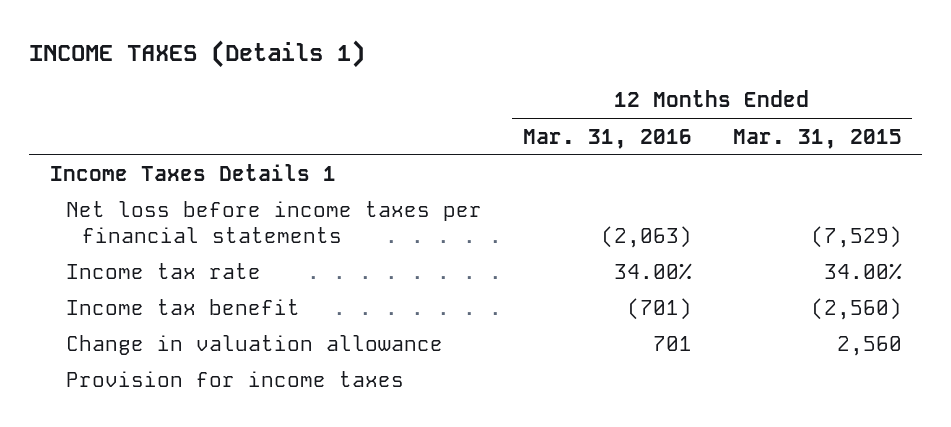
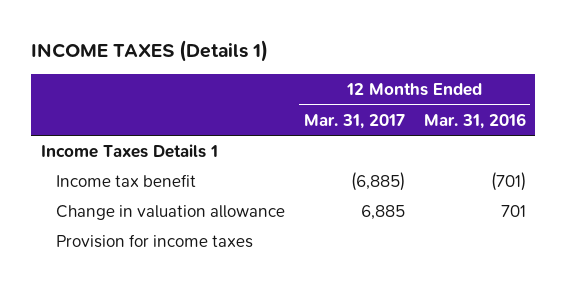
[732,128,902,149] Mar. 31, 2015 -> none
none -> [303,113,405,129] Mar. 31, 2017
[65,201,482,243] Net loss before income taxes per financial statements -> none
[65,263,261,280] Income tax rate -> none

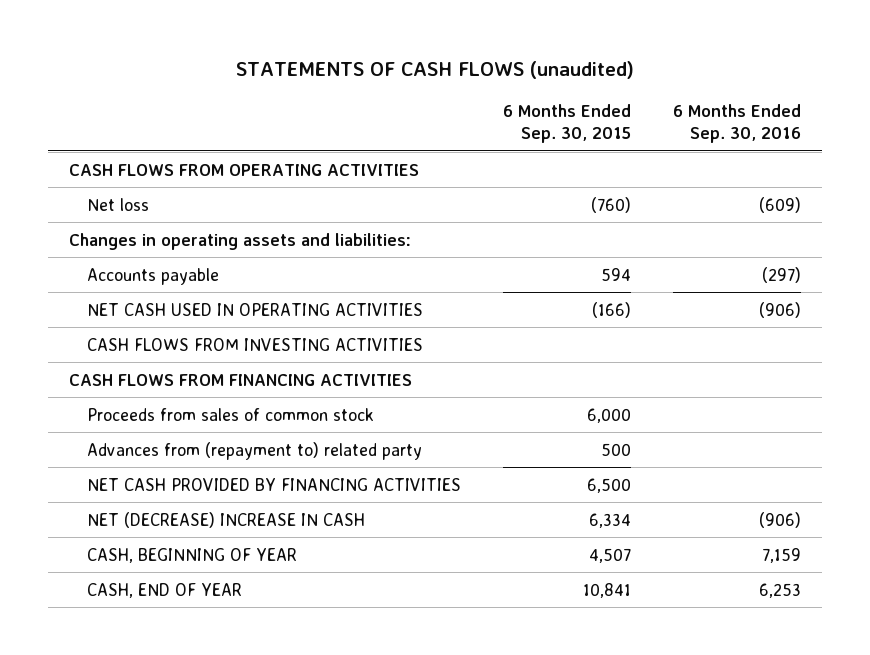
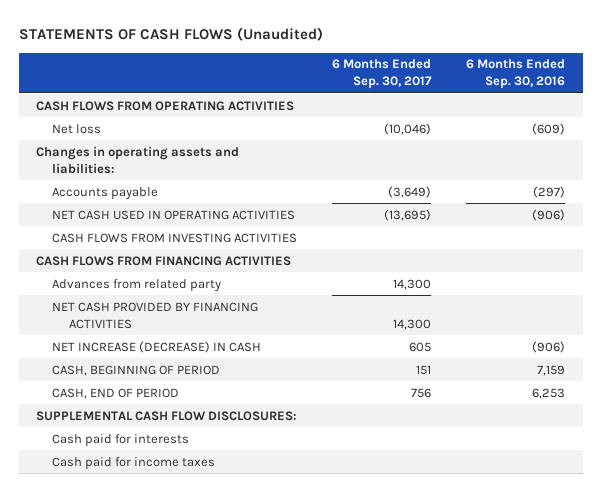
[236,60,635,79] STATEMENTS OF CASH FLOWS (unaudited) -> [18,27,323,42] STATEMENTS OF CASH FLOWS (Unaudited)
[502,103,631,144] 6 Months Ended Sep. 30, 2015 -> none
none -> [332,59,433,90] 6 Months Ended Sep. 30, 2017
[86,407,374,421] Proceeds from sales of common stock -> none
[86,441,422,460] Advances from (repayment to) related party -> [52,278,222,292] Advances from related party
[86,511,365,528] NET (DECREASE) INCREASE IN CASH -> [52,340,262,353] NET INCREASE (DECREASE) IN CASH
[86,547,297,563] CASH, BEGINNING OF YEAR -> [52,364,221,376] CASH, BEGINNING OF PERIOD
[86,582,242,598] CASH, END OF YEAR -> [52,387,180,399] CASH, END OF PERIOD
none -> [36,410,298,421] SUPPLEMENTAL CASH FLOW DISCLOSURES:
none -> [52,433,190,447] Cash paid for interests
none -> [52,456,216,470] Cash paid for income taxes

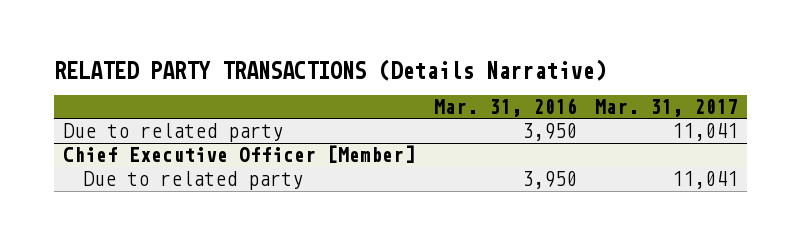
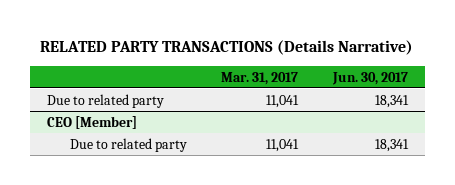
[433,97,577,117] Mar. 31, 2016 -> none
none -> [331,71,408,85] Jun. 30, 2017
[63,145,416,164] Chief Executive Officer [Member] -> [47,115,138,129] CEO [Member]

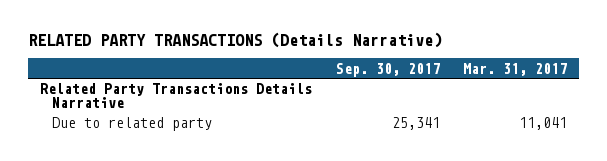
[331,71,408,85] Jun. 30, 2017 -> none
none -> [335,62,440,77] Sep. 30, 2017
[47,93,165,108] Due to related party -> none
[47,115,138,129] CEO [Member] -> none
none -> [39,83,312,109] Related Party Transactions Details Narrative

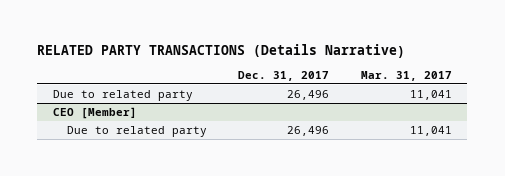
[335,62,440,77] Sep. 30, 2017 -> none
none -> [238,70,330,81] Dec. 31, 2017
[39,83,312,109] Related Party Transactions Details Narrative -> none
none -> [52,106,137,119] CEO [Member]
none -> [67,125,208,137] Due to related party

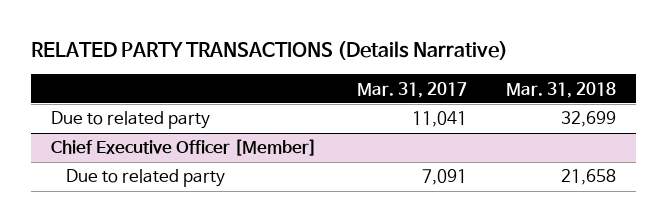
[238,70,330,81] Dec. 31, 2017 -> none
none -> [506,81,617,98] Mar. 31, 2018
[52,106,137,119] CEO [Member] -> [51,139,318,157] Chief Executive Officer [Member]
[409,125,452,136] 11,041 -> [421,169,467,186] 7,091

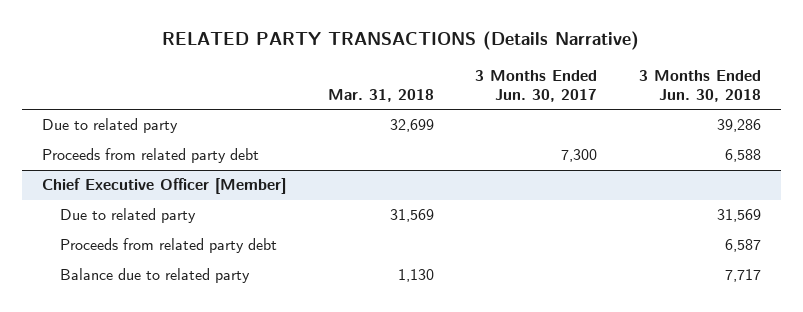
[356,81,467,98] Mar. 31, 2017 -> none
none -> [475,69,598,102] 3 Months Ended Jun. 30, 2017
none -> [638,69,761,102] 3 Months Ended Jun. 30, 2018
none -> [42,148,260,164] Proceeds from related party debt
[561,169,617,186] 21,658 -> [389,209,434,223] 31,569
none -> [59,238,277,254] Proceeds from related party debt
none -> [59,268,250,284] Balance due to related party

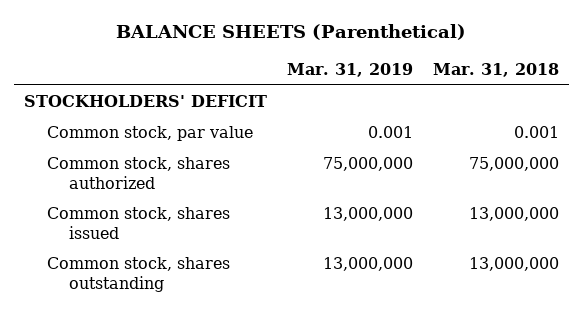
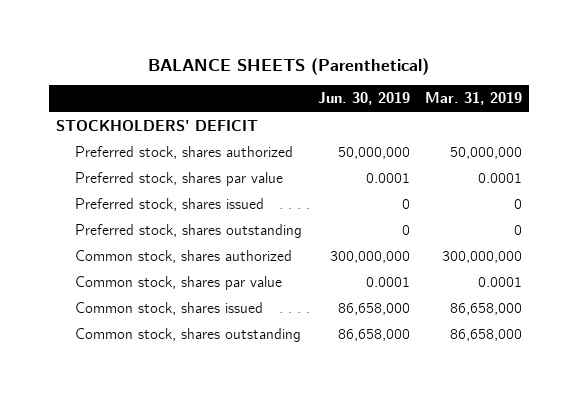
[432,63,559,78] Mar. 31, 2018 -> none
none -> [317,92,410,106] Jun. 30, 2019
none -> [75,146,294,160] Preferred stock, shares authorized
[46,126,253,142] Common stock, par value -> [75,172,284,187] Preferred stock, shares par value
[367,126,413,139] 0.001 -> [477,173,522,184] 0.0001
none -> [75,198,265,212] Preferred stock, shares issued
none -> [75,224,303,239] Preferred stock, shares outstanding
[322,157,413,172] 75,000,000 -> [441,251,522,264] 300,000,000
none -> [75,276,283,291] Common stock, shares par value
[322,207,413,222] 13,000,000 -> [449,303,522,316] 86,658,000
[322,257,413,272] 13,000,000 -> [449,329,522,342] 86,658,000

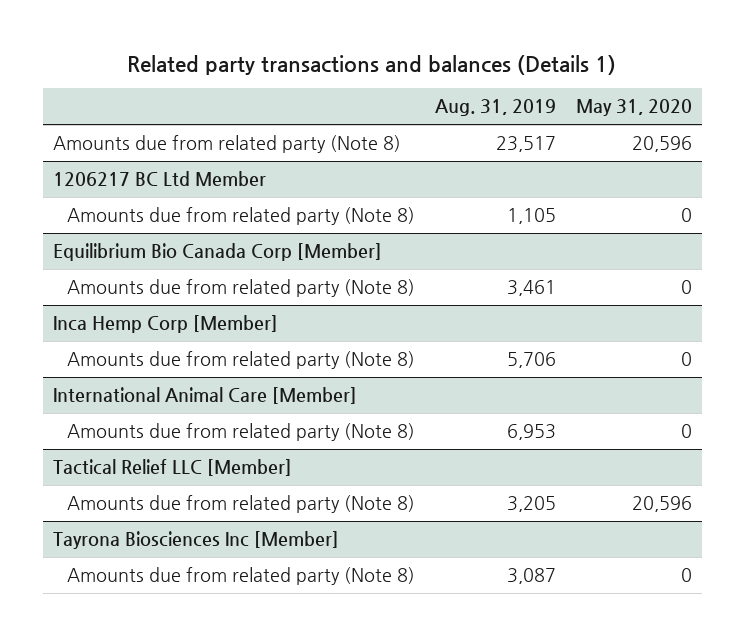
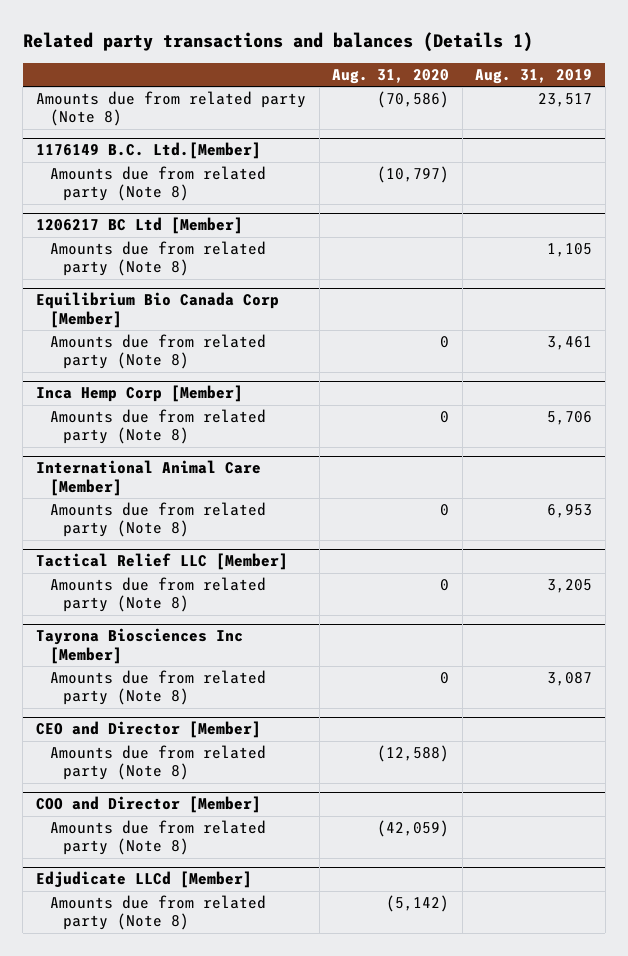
[575,99,692,117] May 31, 2020 -> none
none -> [332,69,450,85] Aug. 31, 2020
none -> [36,142,262,160] 1176149 B.C. Ltd.[Member]
none -> [49,166,266,202] Amounts due from related party (Note 8)
[53,171,267,187] 1206217 BC Ltd Member -> [36,217,244,235] 1206217 BC Ltd [Member]
none -> [36,721,262,739] CEO and Director [Member]
none -> [49,745,266,781] Amounts due from related party (Note 8)
none -> [36,796,262,814] COO and Director [Member]
none -> [49,820,266,856] Amounts due from related party (Note 8)
none -> [36,871,253,889] Edjudicate LLCd [Member]
none -> [49,895,266,931] Amounts due from related party (Note 8)

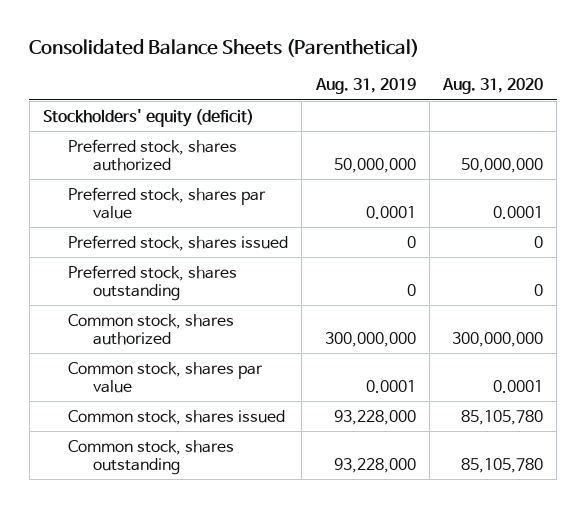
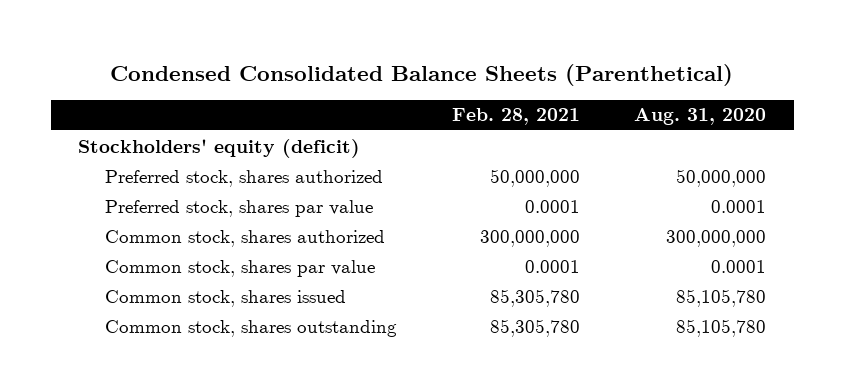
[29,38,420,57] Consolidated Balance Sheets (Parenthetical) -> [110,63,734,86] Condensed Consolidated Balance Sheets (Parenthetical)
[314,78,416,95] Aug. 31, 2019 -> none
none -> [451,108,580,126] Feb. 28, 2021
[68,234,289,251] Preferred stock, shares issued -> none
[68,264,238,302] Preferred stock, shares outstanding -> none

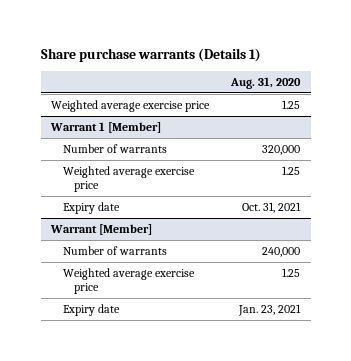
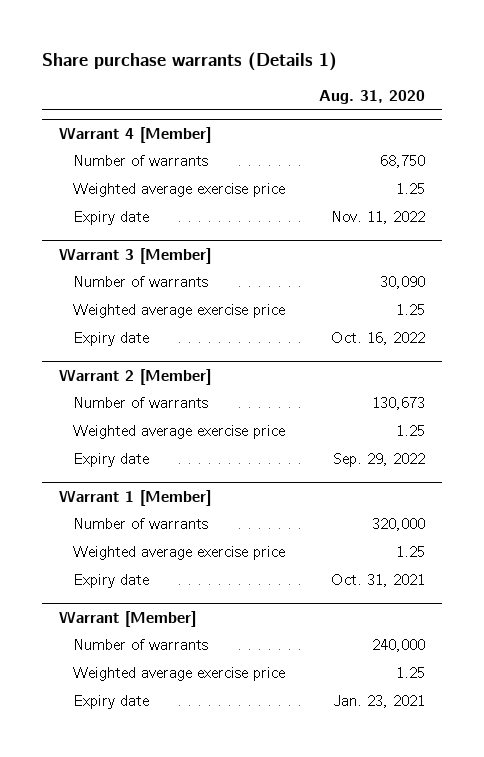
none -> [58,126,211,143] Warrant 4 [Member]
none -> [73,155,209,167] Number of warrants
none -> [73,211,150,226] Expiry date
none -> [58,247,211,264] Warrant 3 [Member]
none -> [73,276,209,288] Number of warrants
none -> [73,304,286,319] Weighted average exercise price
none -> [73,332,150,347] Expiry date
none -> [58,368,211,385] Warrant 2 [Member]
none -> [73,397,209,409] Number of warrants
none -> [73,425,286,440] Weighted average exercise price
none -> [73,453,150,468] Expiry date

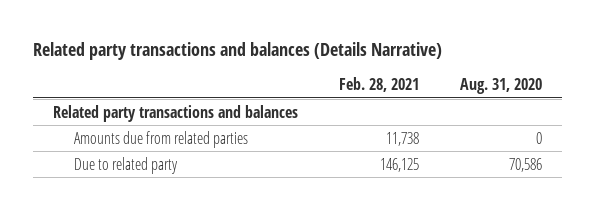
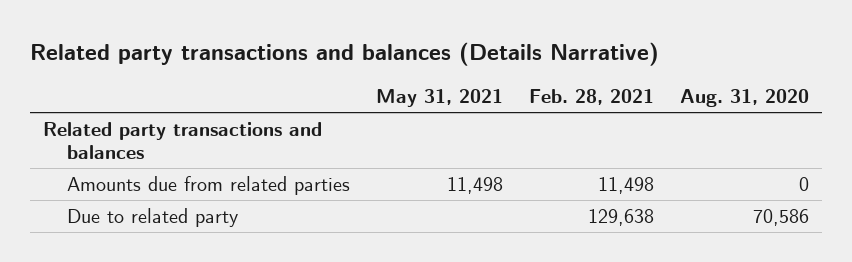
none -> [375,88,503,107] May 31, 2021
[385,131,419,146] 11,738 -> [598,177,655,195] 11,498
[379,157,419,172] 146,125 -> [588,209,655,227] 129,638

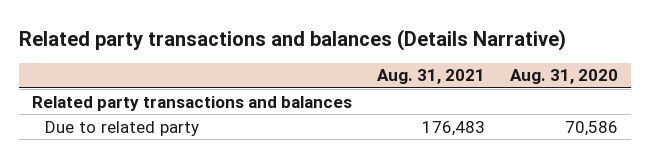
[375,88,503,107] May 31, 2021 -> none
[529,88,655,105] Feb. 28, 2021 -> none
none -> [376,69,485,85] Aug. 31, 2021
[66,176,350,196] Amounts due from related parties -> none

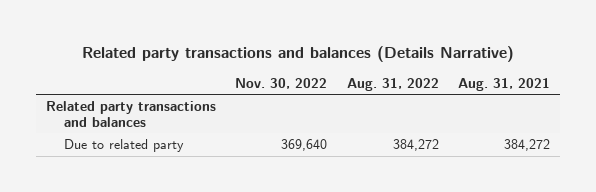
[510,69,619,85] Aug. 31, 2020 -> none
none -> [235,77,328,89] Nov. 30, 2022
none -> [346,77,439,91] Aug. 31, 2022
[421,120,485,136] 176,483 -> [503,139,550,152] 384,272

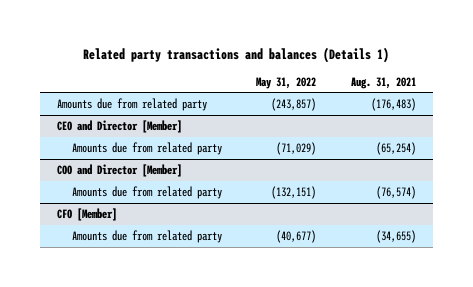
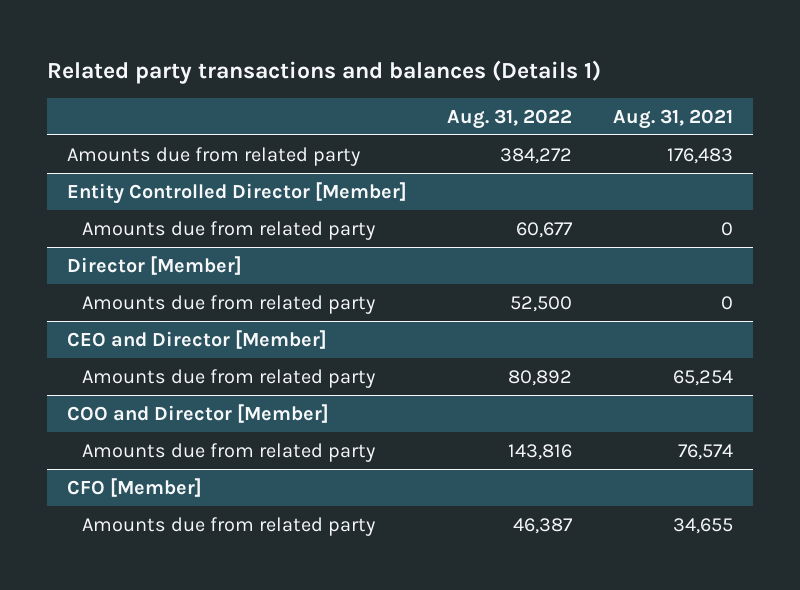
[256,76,317,89] May 31, 2022 -> none
none -> [447,108,573,129] Aug. 31, 2022
[370,98,416,112] (176,483) -> [666,147,733,164] 176,483
none -> [66,181,407,204] Entity Controlled Director [Member]
none -> [82,220,376,240] Amounts due from related party
none -> [66,255,242,275] Director [Member]
none -> [82,294,376,314] Amounts due from related party
[375,142,416,156] (65,254) -> [672,369,733,386] 65,254
[375,186,416,200] (76,574) -> [677,443,733,460] 76,574
[375,230,416,244] (34,655) -> [672,517,733,534] 34,655

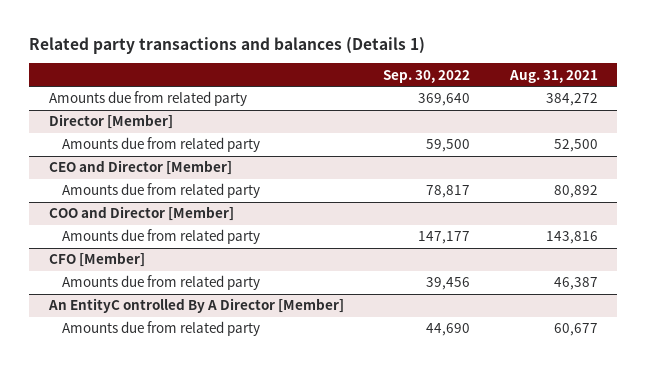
[447,108,573,129] Aug. 31, 2022 -> none
none -> [383,69,471,83] Sep. 30, 2022
[66,181,407,204] Entity Controlled Director [Member] -> none
[82,220,376,240] Amounts due from related party -> none
[666,147,733,164] 176,483 -> [545,93,598,107] 384,272
[720,295,733,310] 0 -> [553,139,598,153] 52,500
[672,369,733,386] 65,254 -> [553,185,598,199] 80,892
[677,443,733,460] 76,574 -> [545,231,598,245] 143,816
[672,517,733,534] 34,655 -> [553,277,598,291] 46,387
none -> [47,298,344,314] An EntityC ontrolled By A Director [Member]
none -> [61,321,260,337] Amounts due from related party

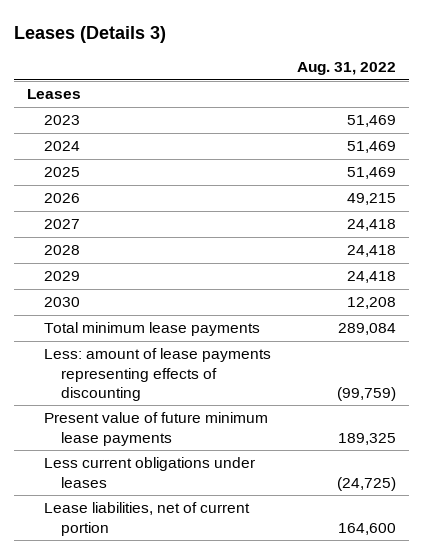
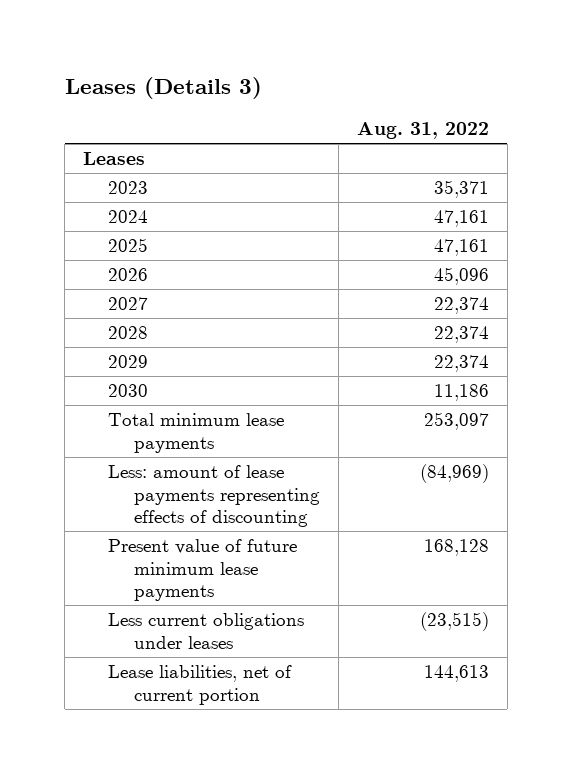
[346,115,396,128] 51,469 -> [433,180,489,199] 35,371
[346,141,396,154] 51,469 -> [433,210,489,228] 47,161
[346,167,396,180] 51,469 -> [433,239,489,257] 47,161
[346,193,396,206] 49,215 -> [433,267,489,286] 45,096
[346,219,396,232] 24,418 -> [433,297,489,315] 22,374
[346,245,396,258] 24,418 -> [433,326,489,344] 22,374
[346,271,396,284] 24,418 -> [433,355,489,373] 22,374
[346,297,396,310] 12,208 -> [433,384,489,402] 11,186
[337,323,396,336] 289,084 -> [423,412,489,431] 253,097
[336,387,396,402] (99,759) -> [419,464,489,484] (84,969)
[337,432,396,445] 189,325 -> [423,539,489,557] 168,128
[336,476,396,491] (24,725) -> [419,612,489,632] (23,515)
[337,522,396,535] 164,600 -> [423,665,489,683] 144,613

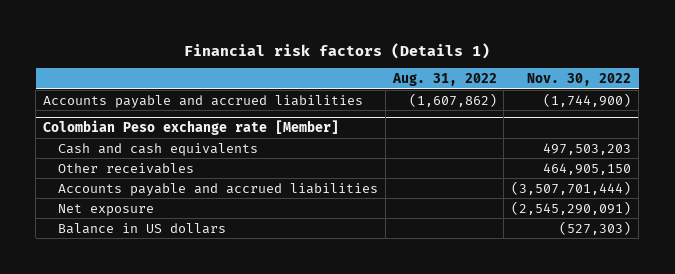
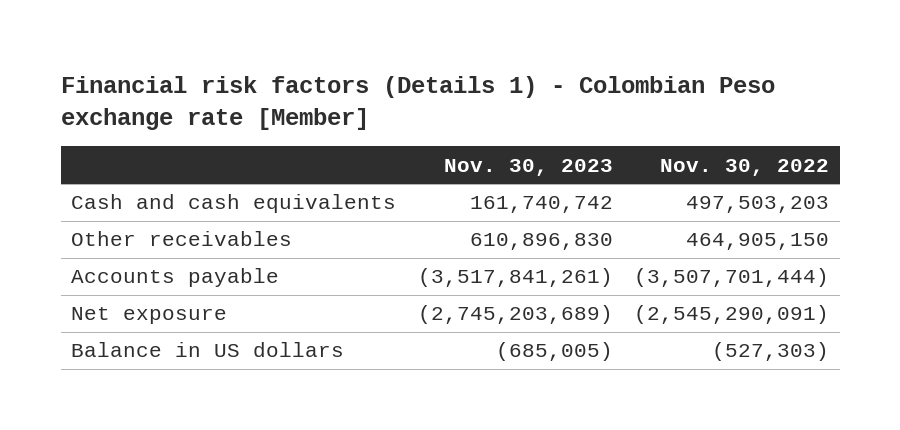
[184,42,491,59] Financial risk factors (Details 1) -> [60,76,775,131] Financial risk factors (Details 1) - Colombian Peso exchange rate [Member]
[391,72,497,86] Aug. 31, 2022 -> none
none -> [443,158,613,176] Nov. 30, 2023
[43,94,364,108] Accounts payable and accrued liabilities -> none
[43,120,340,136] Colombian Peso exchange rate [Member] -> none
[57,182,378,196] Accounts payable and accrued liabilities -> [71,268,280,288] Accounts payable

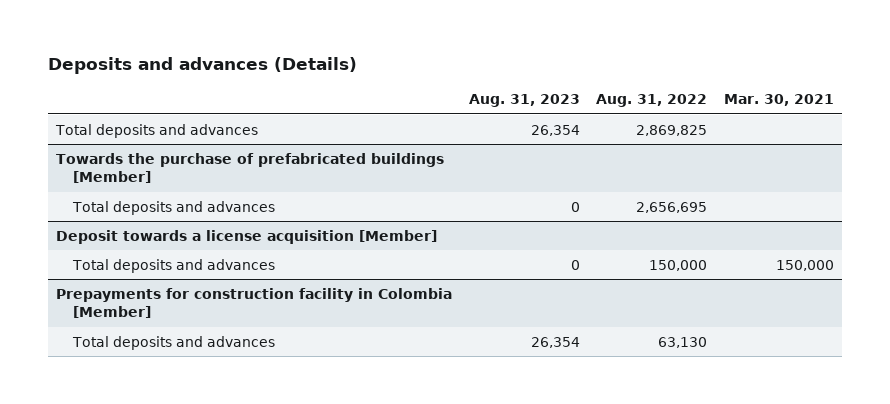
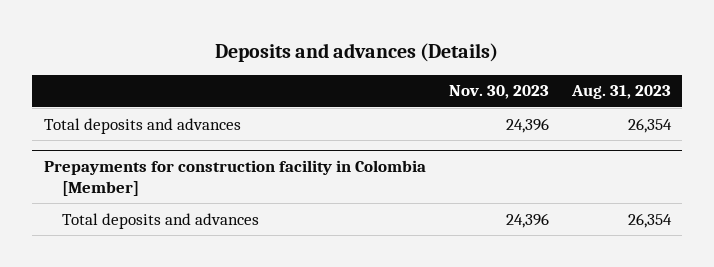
[596,94,708,108] Aug. 31, 2022 -> none
[723,94,834,107] Mar. 30, 2021 -> none
none -> [448,85,549,100] Nov. 30, 2023
[56,152,445,184] Towards the purchase of prefabricated buildings [Member] -> none
[72,200,276,215] Total deposits and advances -> none
[56,229,438,244] Deposit towards a license acquisition [Member] -> none
[72,258,276,273] Total deposits and advances -> none

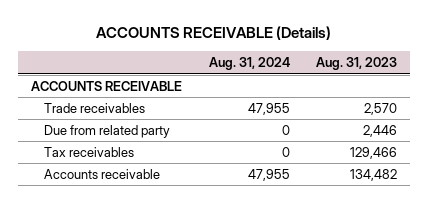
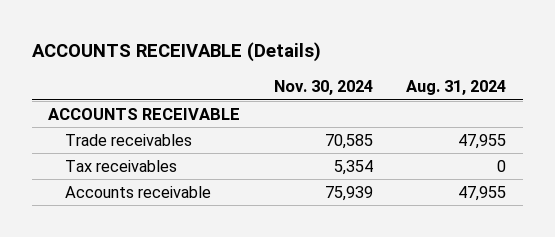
[316,57,398,71] Aug. 31, 2023 -> none
none -> [273,80,373,96] Nov. 30, 2024
[43,124,170,138] Due from related party -> none

